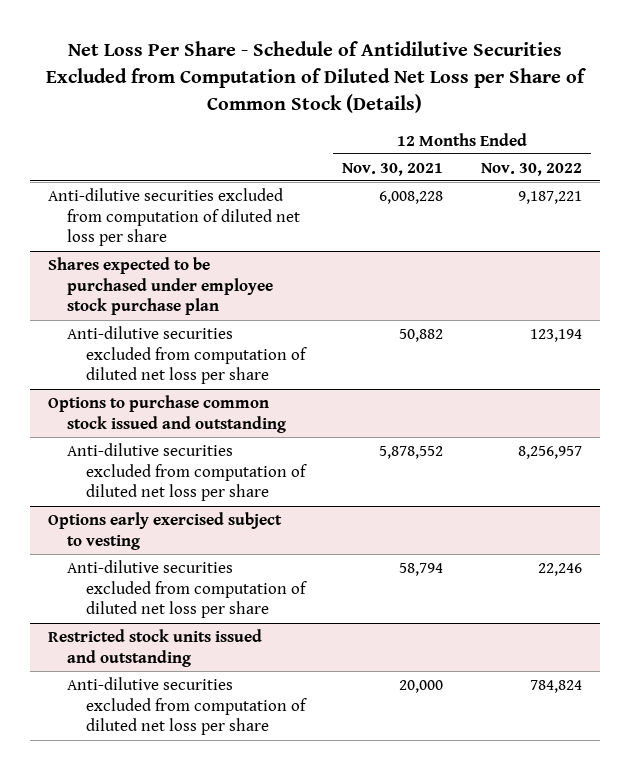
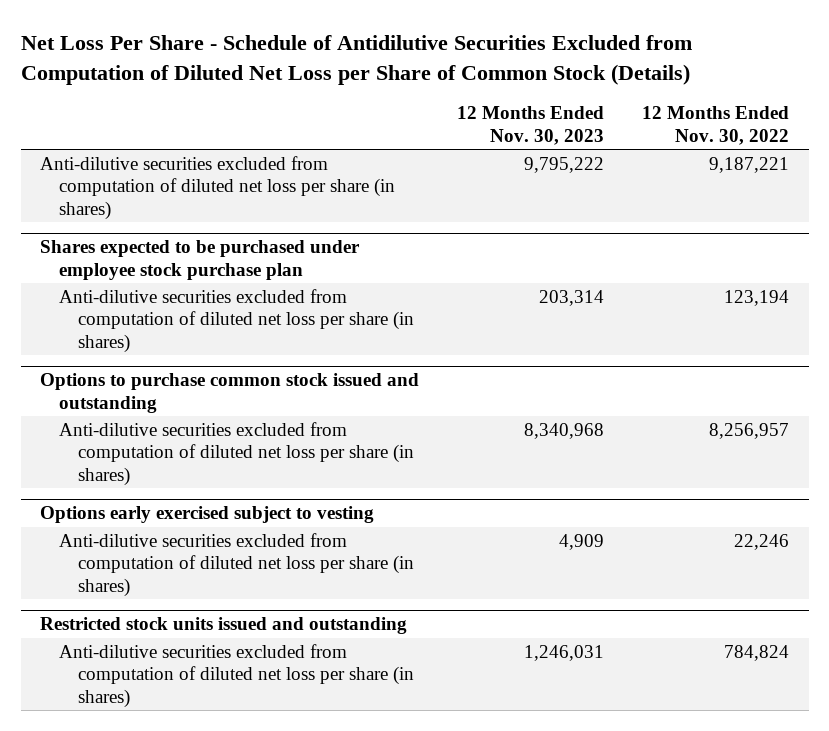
[342,162,444,176] Nov. 30, 2021 -> none
none -> [457,106,605,145] 12 Months Ended Nov. 30, 2023
[48,187,301,247] Anti-dilutive securities excluded from computation of diluted net loss per share -> [39,156,395,220] Anti-dilutive securities excluded from computation of diluted net loss per share (in shares)
[67,325,308,385] Anti-dilutive securities excluded from computation of diluted net loss per share -> [58,289,414,353] Anti-dilutive securities excluded from computation of diluted net loss per share (in shares)
[67,442,308,502] Anti-dilutive securities excluded from computation of diluted net loss per share -> [58,422,414,486] Anti-dilutive securities excluded from computation of diluted net loss per share (in shares)
[67,559,308,619] Anti-dilutive securities excluded from computation of diluted net loss per share -> [58,533,414,597] Anti-dilutive securities excluded from computation of diluted net loss per share (in shares)
[67,676,308,736] Anti-dilutive securities excluded from computation of diluted net loss per share -> [58,644,414,708] Anti-dilutive securities excluded from computation of diluted net loss per share (in shares)

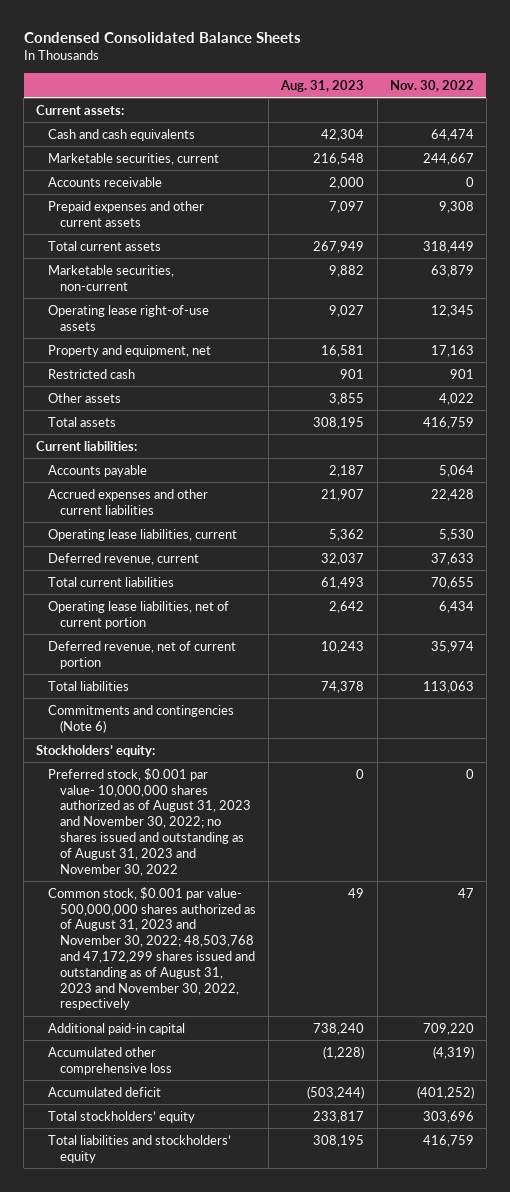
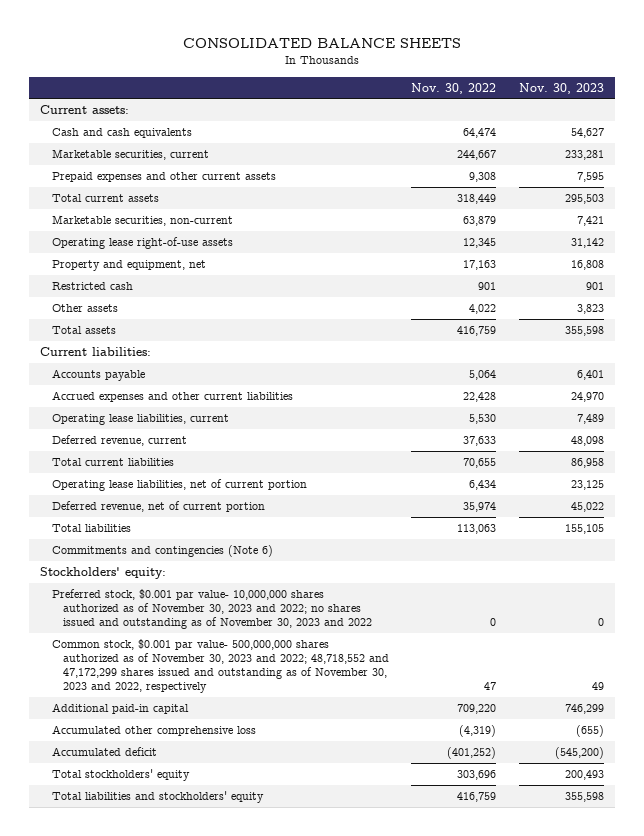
[23,32,301,44] Condensed Consolidated Balance Sheets -> [183,37,462,48] CONSOLIDATED BALANCE SHEETS
[280,79,365,92] Aug. 31, 2023 -> none
none -> [519,82,605,94] Nov. 30, 2023
[48,176,163,187] Accounts receivable -> none
[36,744,156,757] Stockholdersʼ equity: -> [40,567,167,580] Stockholders' equity:
[48,767,252,876] Preferred stock, $0.001 par value- 10,000,000 shares authorized as of August 31, 2023 and November 30, 2022; no shares issued and outstanding as of August 31, 2023 and November 30, 2022 -> [51,589,372,630] Preferred stock, $0.001 par value- 10,000,000 shares authorized as of November 30, 2023 and 2022; no shares issued and outstanding as of November 30, 2023 and 2022
[48,886,257,1011] Common stock, $0.001 par value- 500,000,000 shares authorized as of August 31, 2023 and November 30, 2022; 48,503,768 and 47,172,299 shares issued and outstanding as of August 31, 2023 and November 30, 2022, respectively -> [51,639,389,694] Common stock, $0.001 par value- 500,000,000 shares authorized as of November 30, 2023 and 2022; 48,718,552 and 47,172,299 shares issued and outstanding as of November 30, 2023 and 2022, respectively
[48,1110,196,1123] Total stockholdersʼ equity -> [51,769,190,782] Total stockholders' equity
[48,1134,232,1163] Total liabilities and stockholdersʼ equity -> [51,791,264,804] Total liabilities and stockholders' equity

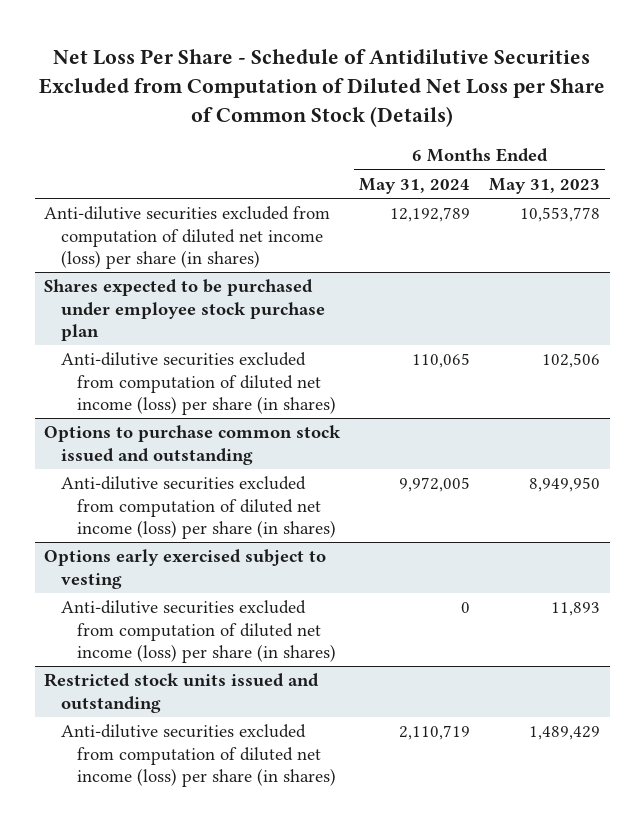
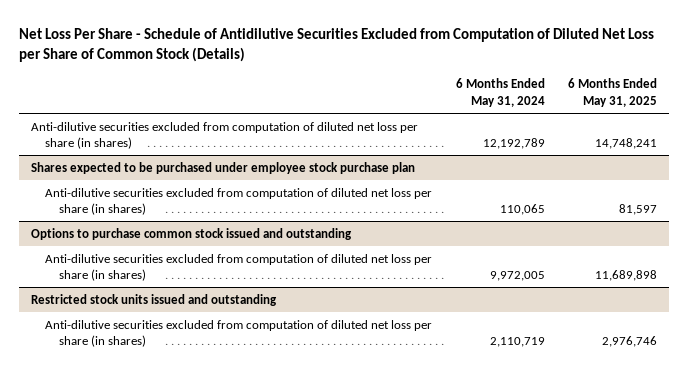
[489,177,601,194] May 31, 2023 -> none
none -> [568,78,658,107] 6 Months Ended May 31, 2025
[44,206,331,270] Anti-dilutive securities excluded from computation of diluted net income (loss) per share (in shares) -> [30,121,418,150] Anti-dilutive securities excluded from computation of diluted net loss per share (in shares)
[60,352,336,416] Anti-dilutive securities excluded from computation of diluted net income (loss) per share (in shares) -> [45,187,433,216] Anti-dilutive securities excluded from computation of diluted net loss per share (in shares)
[44,549,327,589] Options early exercised subject to vesting -> none
[60,600,336,664] Anti-dilutive securities excluded from computation of diluted net income (loss) per share (in shares) -> none
[60,476,336,540] Anti-dilutive securities excluded from computation of diluted net income (loss) per share (in shares) -> [45,253,433,282] Anti-dilutive securities excluded from computation of diluted net loss per share (in shares)
[60,724,336,788] Anti-dilutive securities excluded from computation of diluted net income (loss) per share (in shares) -> [45,319,433,348] Anti-dilutive securities excluded from computation of diluted net loss per share (in shares)

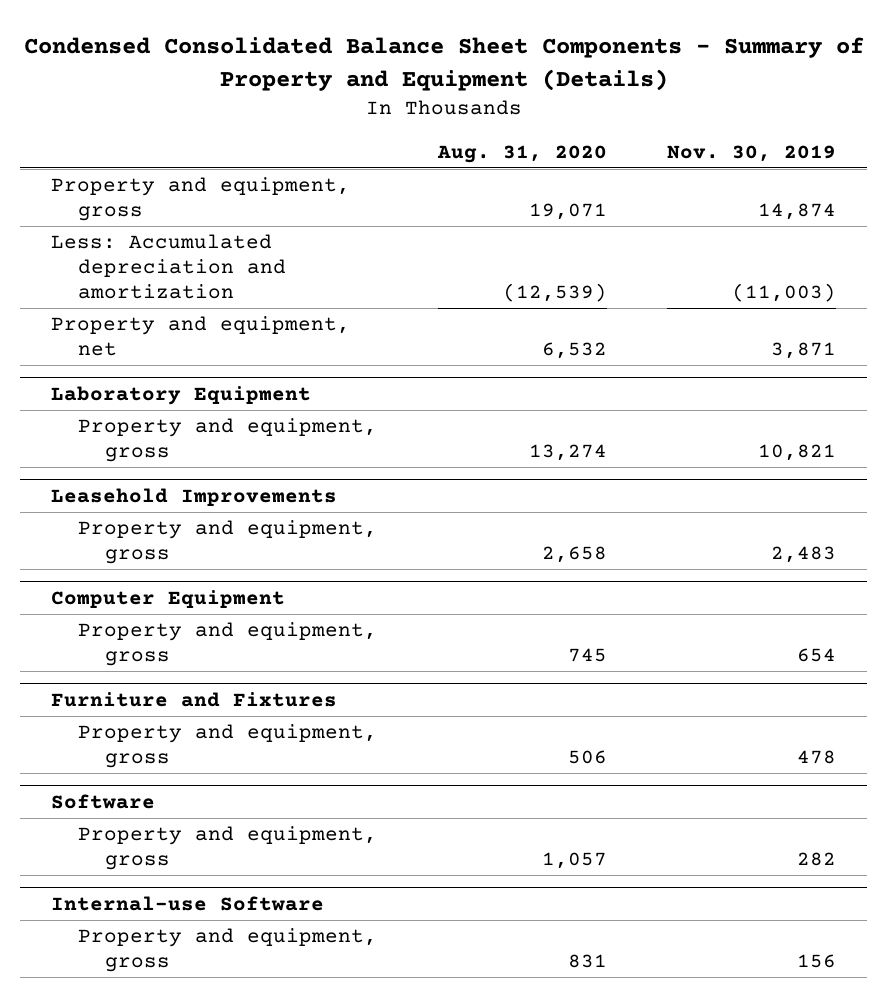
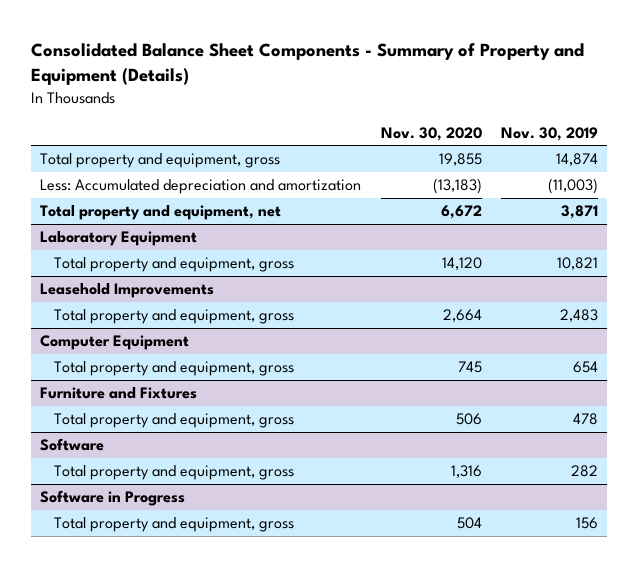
[23,37,864,91] Condensed Consolidated Balance Sheet Components - Summary of Property and Equipment (Details) -> [30,42,584,86] Consolidated Balance Sheet Components - Summary of Property and Equipment (Details)
[436,144,607,163] Aug. 31, 2020 -> none
none -> [380,126,482,141] Nov. 30, 2020
[50,177,350,222] Property and equipment, gross -> [40,153,281,169] Total property and equipment, gross
[50,316,350,357] Property and equipment, net -> [40,205,282,221] Total property and equipment, net
[77,418,377,463] Property and equipment, gross -> [53,257,294,273] Total property and equipment, gross
[77,520,377,565] Property and equipment, gross -> [53,309,294,325] Total property and equipment, gross
[77,622,377,667] Property and equipment, gross -> [53,361,294,377] Total property and equipment, gross
[77,724,377,769] Property and equipment, gross -> [53,413,294,429] Total property and equipment, gross
[50,895,324,911] Internal-use Software -> none
[77,826,377,871] Property and equipment, gross -> [53,465,294,481] Total property and equipment, gross
none -> [40,490,186,507] Software in Progress
[77,928,377,973] Property and equipment, gross -> [53,517,294,533] Total property and equipment, gross

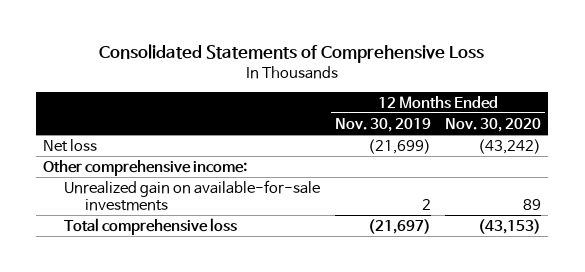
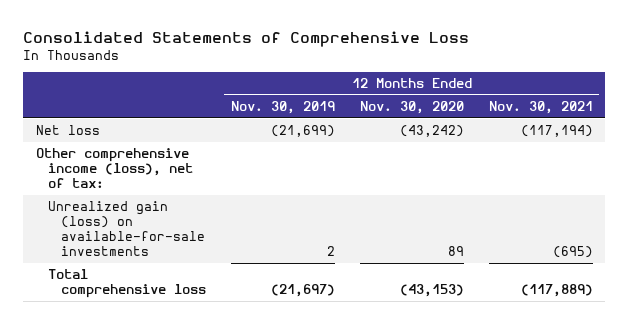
none -> [488,100,593,114] Nov. 30, 2021
[43,159,248,176] Other comprehensive income: -> [35,148,194,189] Other comprehensive income (loss), net of tax:
[64,179,321,211] Unrealized gain on available-for-sale investments -> [48,201,205,256] Unrealized gain (loss) on available-for-sale investments

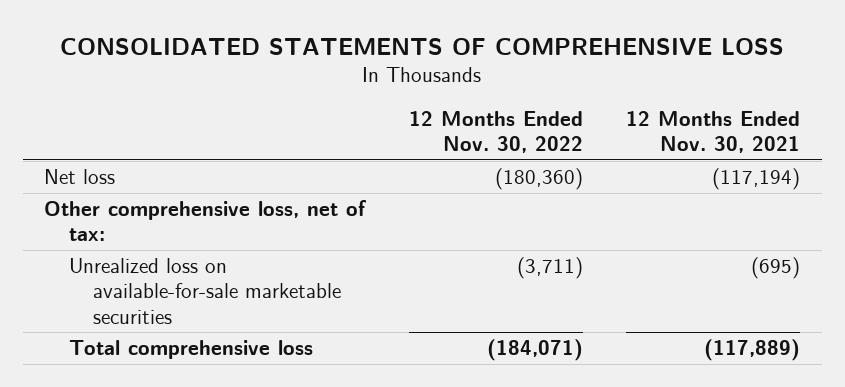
[23,30,470,47] Consolidated Statements of Comprehensive Loss -> [60,37,785,55] CONSOLIDATED STATEMENTS OF COMPREHENSIVE LOSS
[230,100,335,114] Nov. 30, 2019 -> none
[359,100,464,114] Nov. 30, 2020 -> none
none -> [408,110,583,153] 12 Months Ended Nov. 30, 2022
[35,148,194,189] Other comprehensive income (loss), net of tax: -> [44,199,367,242] Other comprehensive loss, net of tax:
[48,201,205,256] Unrealized gain (loss) on available-for-sale investments -> [68,257,342,324] Unrealized loss on available-for-sale marketable securities

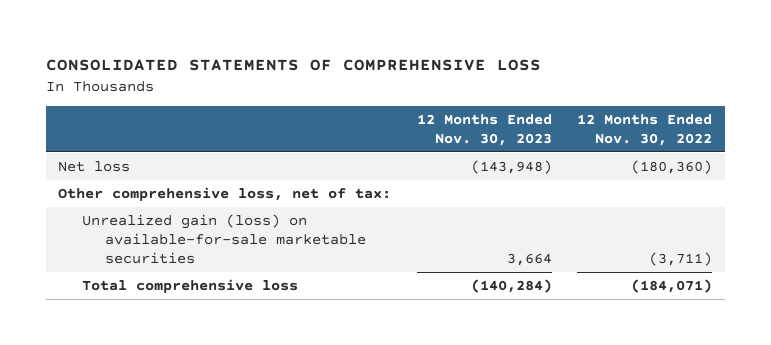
[626,110,801,153] 12 Months Ended Nov. 30, 2021 -> none
none -> [416,114,552,146] 12 Months Ended Nov. 30, 2023
[68,257,342,324] Unrealized loss on available-for-sale marketable securities -> [81,214,367,264] Unrealized gain (loss) on available-for-sale marketable securities

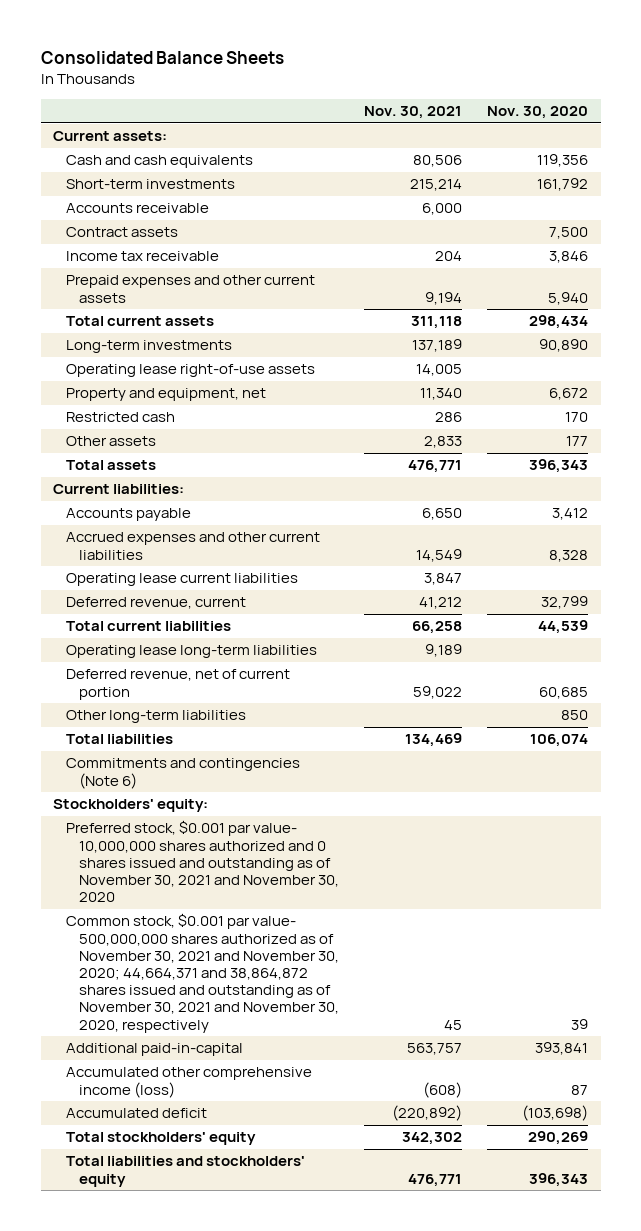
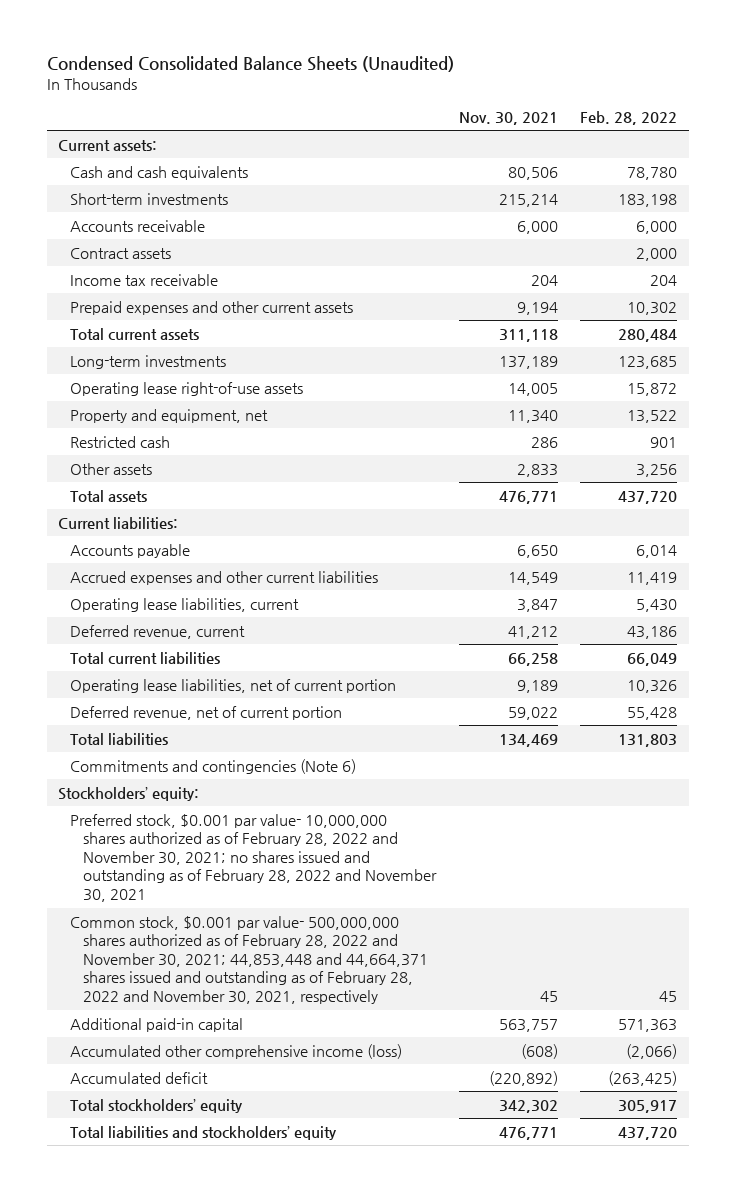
[40,50,284,64] Consolidated Balance Sheets -> [46,56,454,73] Condensed Consolidated Balance Sheets (Unaudited)
[487,106,589,120] Nov. 30, 2020 -> none
none -> [580,111,678,126] Feb. 28, 2022
[65,573,298,587] Operating lease current liabilities -> [70,597,300,612] Operating lease liabilities, current
[65,645,317,659] Operating lease long-term liabilities -> [70,678,397,693] Operating lease liabilities, net of current portion
[65,710,246,724] Other long-term liabilities -> none
[53,799,209,813] Stockholders' equity: -> [57,785,199,801] Stockholdersʼ equity:
[65,820,339,903] Preferred stock, $0.001 par value- 10,000,000 shares authorized and 0 shares issued and outstanding as of November 30, 2021 and November 30, 2020 -> [70,813,438,903] Preferred stock, $0.001 par value- 10,000,000 shares authorized as of February 28, 2022 and November 30, 2021; no shares issued and outstanding as of February 28, 2022 and November 30, 2021
[65,913,339,1033] Common stock, $0.001 par value- 500,000,000 shares authorized as of November 30, 2021 and November 30, 2020; 44,664,371 and 38,864,872 shares issued and outstanding as of November 30, 2021 and November 30, 2020, respectively -> [70,915,429,1005] Common stock, $0.001 par value- 500,000,000 shares authorized as of February 28, 2022 and November 30, 2021; 44,853,448 and 44,664,371 shares issued and outstanding as of February 28, 2022 and November 30, 2021, respectively
[65,1043,243,1057] Additional paid-in-capital -> [70,1017,244,1032] Additional paid-in capital
[65,1132,256,1146] Total stockholders' equity -> [70,1097,244,1113] Total stockholdersʼ equity
[65,1156,305,1187] Total liabilities and stockholders' equity -> [70,1124,338,1140] Total liabilities and stockholdersʼ equity

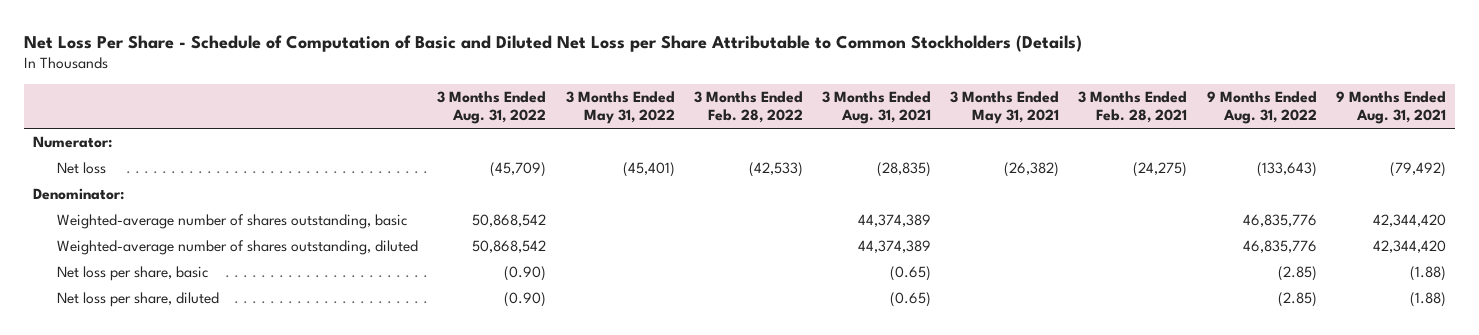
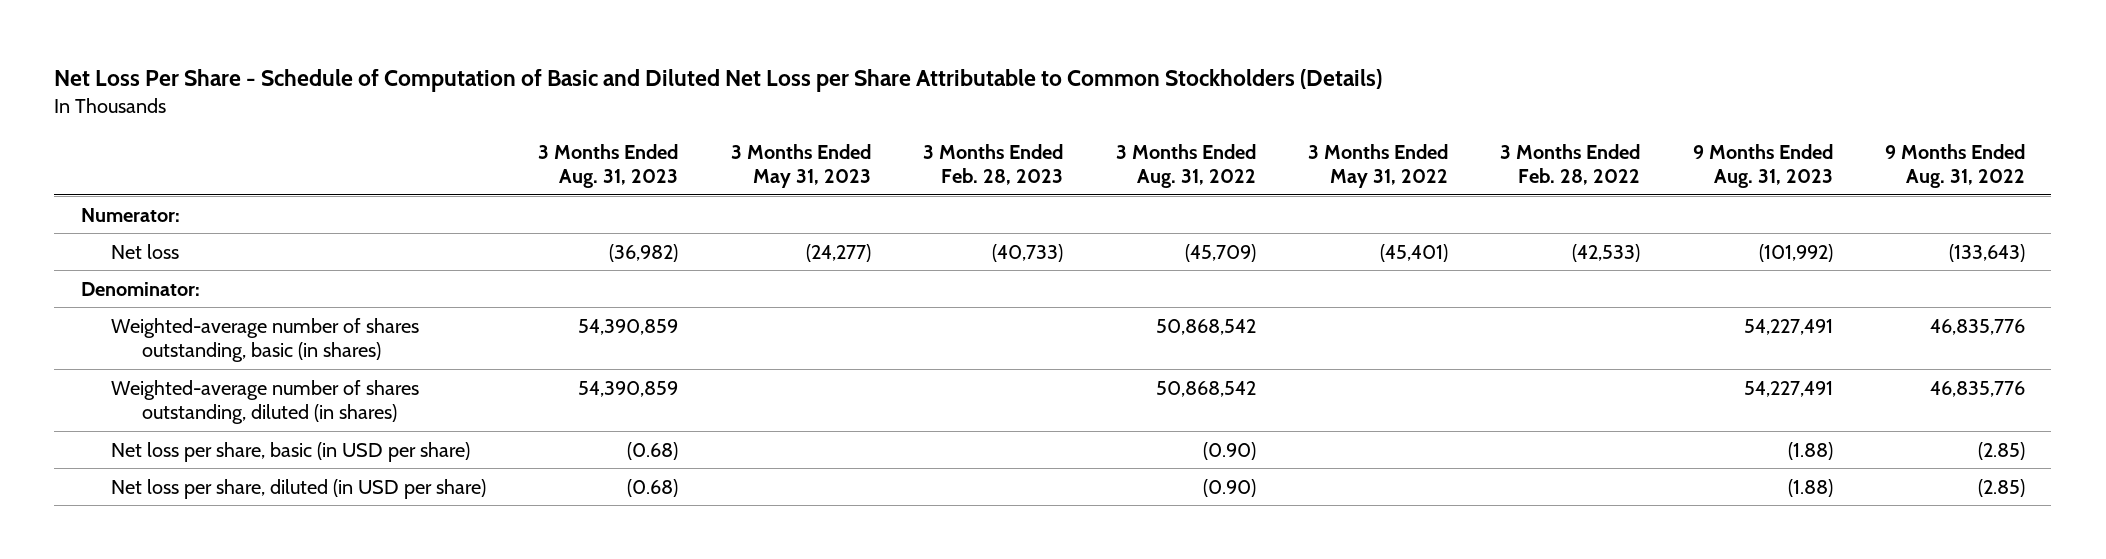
[821,90,931,125] 3 Months Ended Aug. 31, 2021 -> none
[950,90,1060,125] 3 Months Ended May 31, 2021 -> none
[1078,90,1188,124] 3 Months Ended Feb. 28, 2021 -> none
[1335,90,1446,125] 9 Months Ended Aug. 31, 2021 -> none
none -> [538,143,679,189] 3 Months Ended Aug. 31, 2023
none -> [730,143,871,189] 3 Months Ended May 31, 2023
none -> [923,143,1064,186] 3 Months Ended Feb. 28, 2023
none -> [1692,143,1833,189] 9 Months Ended Aug. 31, 2023
[57,214,408,230] Weighted-average number of shares outstanding, basic -> [111,317,420,363] Weighted-average number of shares outstanding, basic (in shares)
[57,240,419,256] Weighted-average number of shares outstanding, diluted -> [111,379,420,425] Weighted-average number of shares outstanding, diluted (in shares)
[57,266,209,282] Net loss per share, basic -> [111,441,471,462] Net loss per share, basic (in USD per share)
[57,292,220,308] Net loss per share, diluted -> [111,478,487,499] Net loss per share, diluted (in USD per share)

